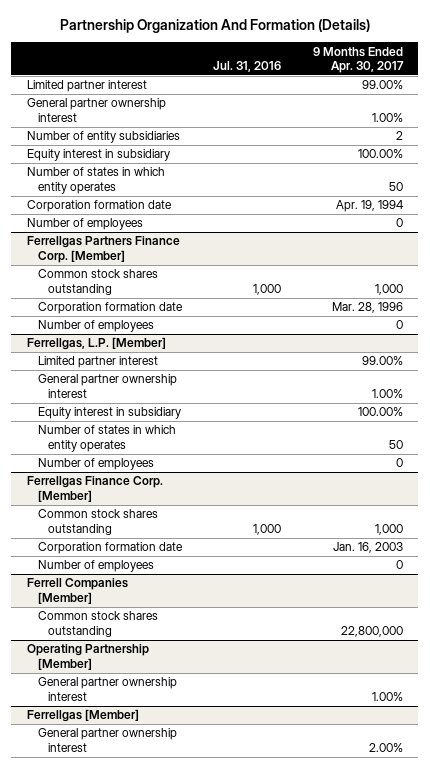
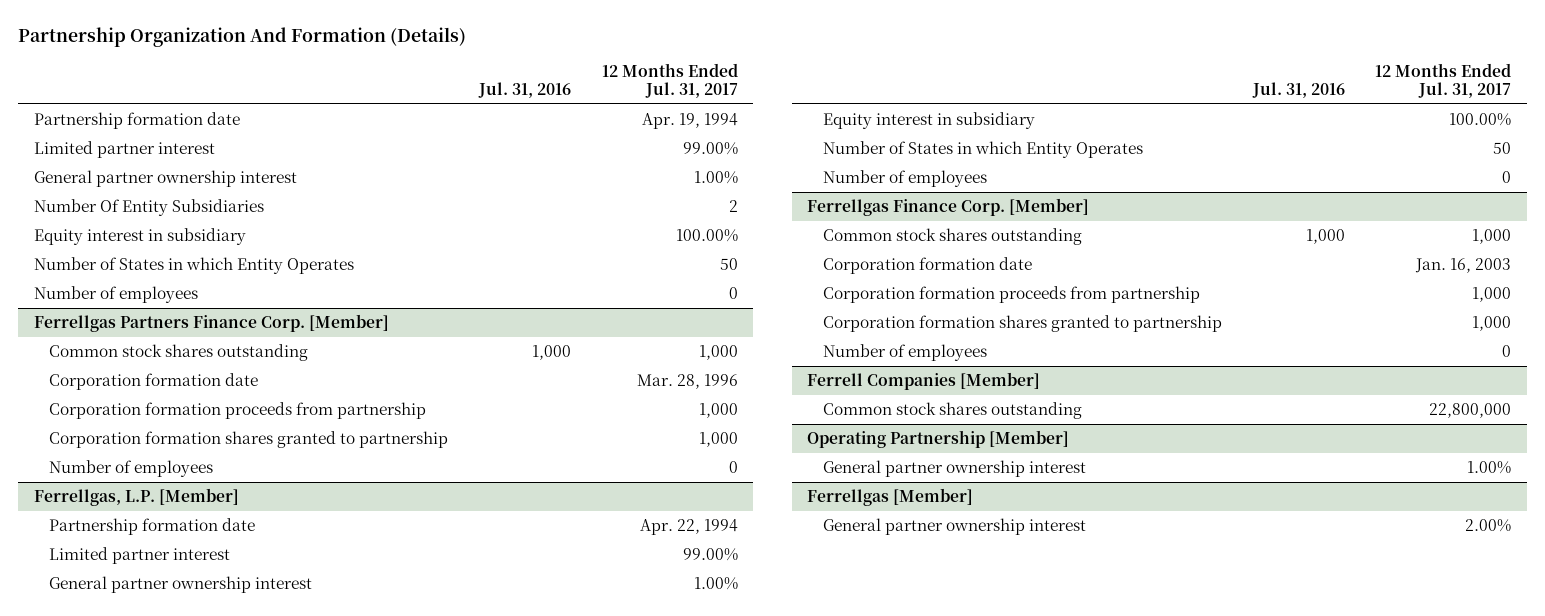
[312,46,404,74] 9 Months Ended Apr. 30, 2017 -> none
none -> [601,63,738,99] 12 Months Ended Jul. 31, 2017
none -> [33,111,240,129] Partnership formation date
[26,131,180,144] Number of entity subsidiaries -> [33,198,264,216] Number Of Entity Subsidiaries
[26,200,172,213] Corporation formation date -> none
[26,167,165,194] Number of states in which entity operates -> [33,256,354,274] Number of States in which Entity Operates
none -> [49,401,427,419] Corporation formation proceeds from partnership
none -> [49,430,449,448] Corporation formation shares granted to partnership
none -> [49,517,256,535] Partnership formation date
[37,425,176,452] Number of states in which entity operates -> [822,140,1143,158] Number of States in which Entity Operates
none -> [822,285,1200,303] Corporation formation proceeds from partnership
none -> [822,314,1222,332] Corporation formation shares granted to partnership

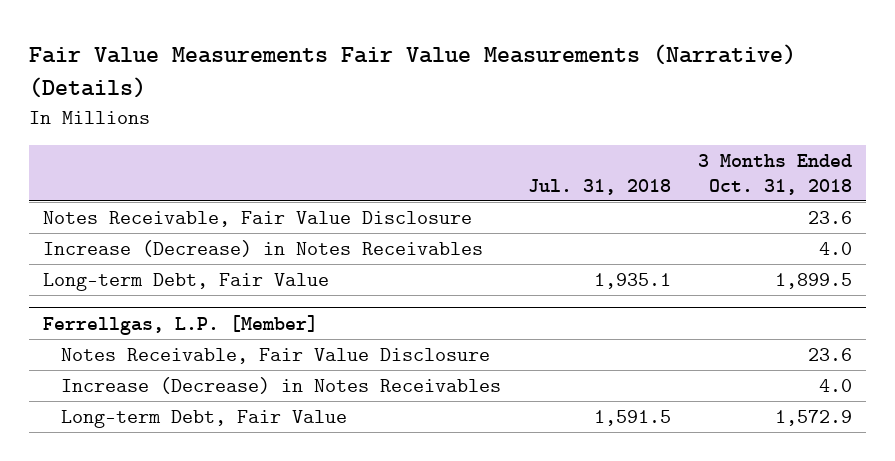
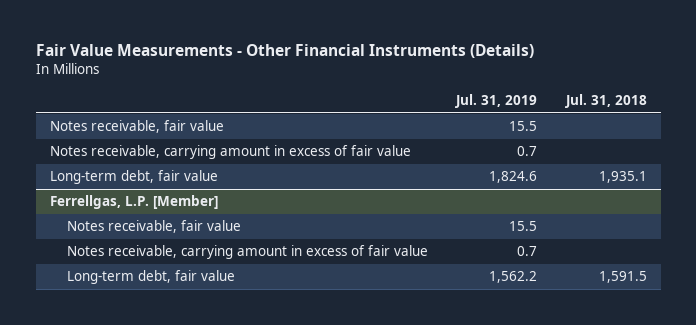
[28,43,796,98] Fair Value Measurements Fair Value Measurements (Narrative) (Details) -> [35,44,534,59] Fair Value Measurements - Other Financial Instruments (Details)
[698,154,853,195] 3 Months Ended Oct. 31, 2018 -> none
none -> [455,94,538,109] Jul. 31, 2019
[42,240,483,258] Increase (Decrease) in Notes Receivables -> none
[42,211,472,228] Notes Receivable, Fair Value Disclosure -> [49,120,224,134] Notes receivable, fair value
none -> [49,145,411,160] Notes receivable, carrying amount in excess of fair value
[42,273,329,292] Long-term Debt, Fair Value -> [49,170,218,185] Long-term debt, fair value
[60,377,501,395] Increase (Decrease) in Notes Receivables -> none
[60,348,490,365] Notes Receivable, Fair Value Disclosure -> [66,220,241,234] Notes receivable, fair value
none -> [66,245,428,260] Notes receivable, carrying amount in excess of fair value
[60,410,347,429] Long-term Debt, Fair Value -> [66,270,235,285] Long-term debt, fair value

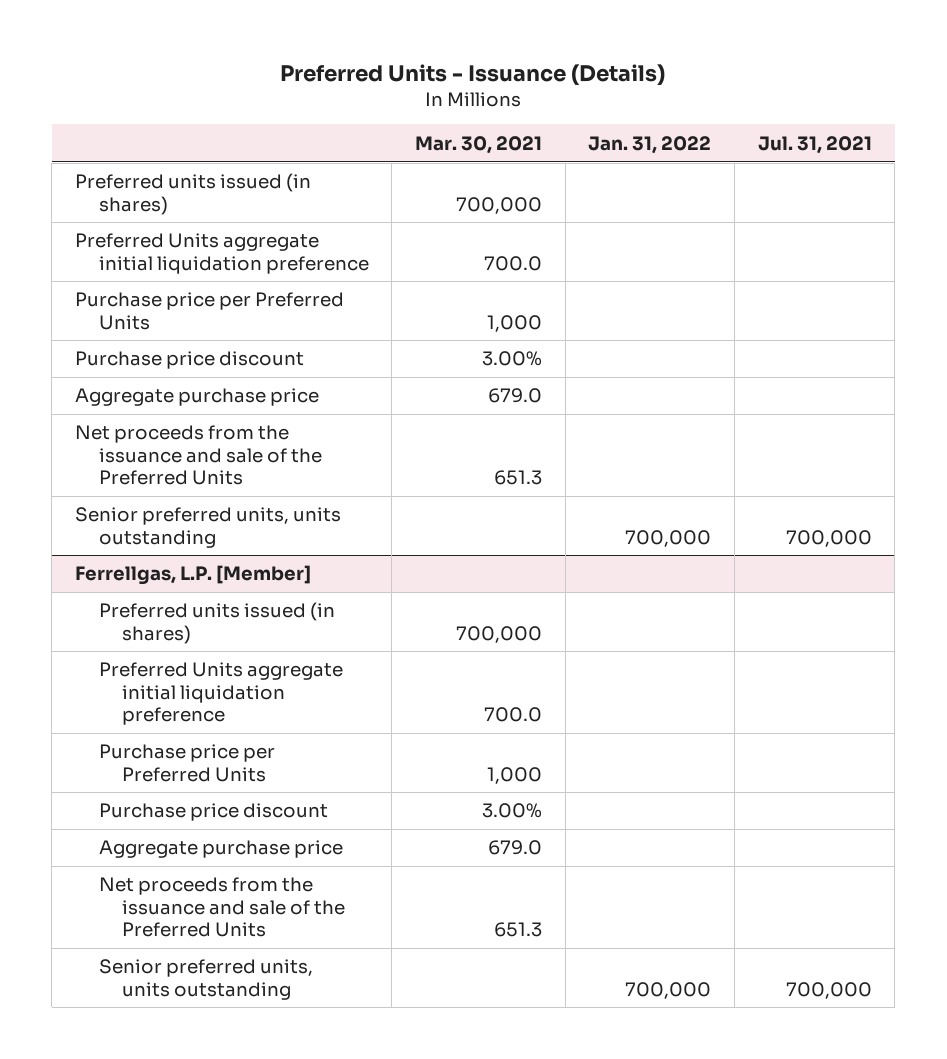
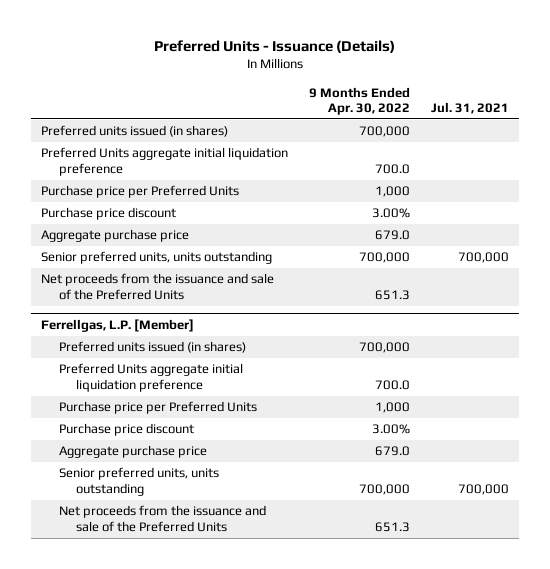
[415,135,543,154] Mar. 30, 2021 -> none
[588,135,712,154] Jan. 31, 2022 -> none
none -> [309,86,411,116] 9 Months Ended Apr. 30, 2022
[74,425,322,485] Net proceeds from the issuance and sale of the Preferred Units -> [41,273,275,300] Net proceeds from the issuance and sale of the Preferred Units
[98,877,346,937] Net proceeds from the issuance and sale of the Preferred Units -> [58,505,266,532] Net proceeds from the issuance and sale of the Preferred Units

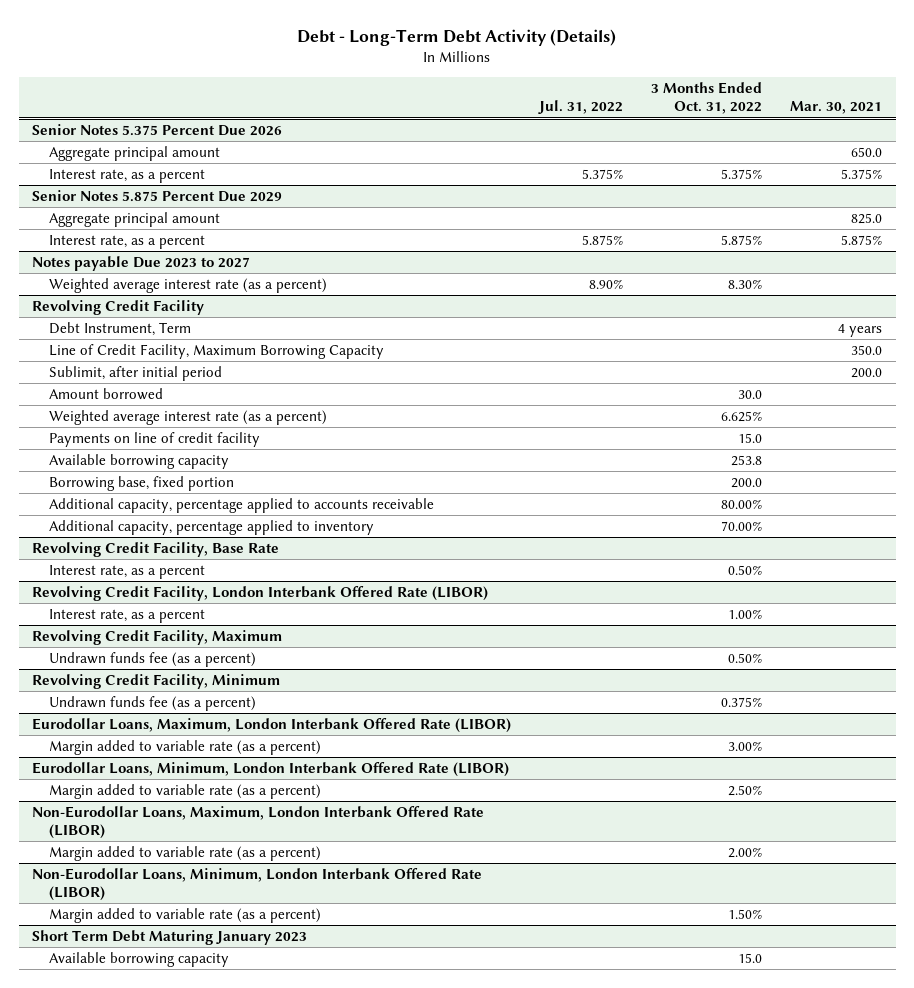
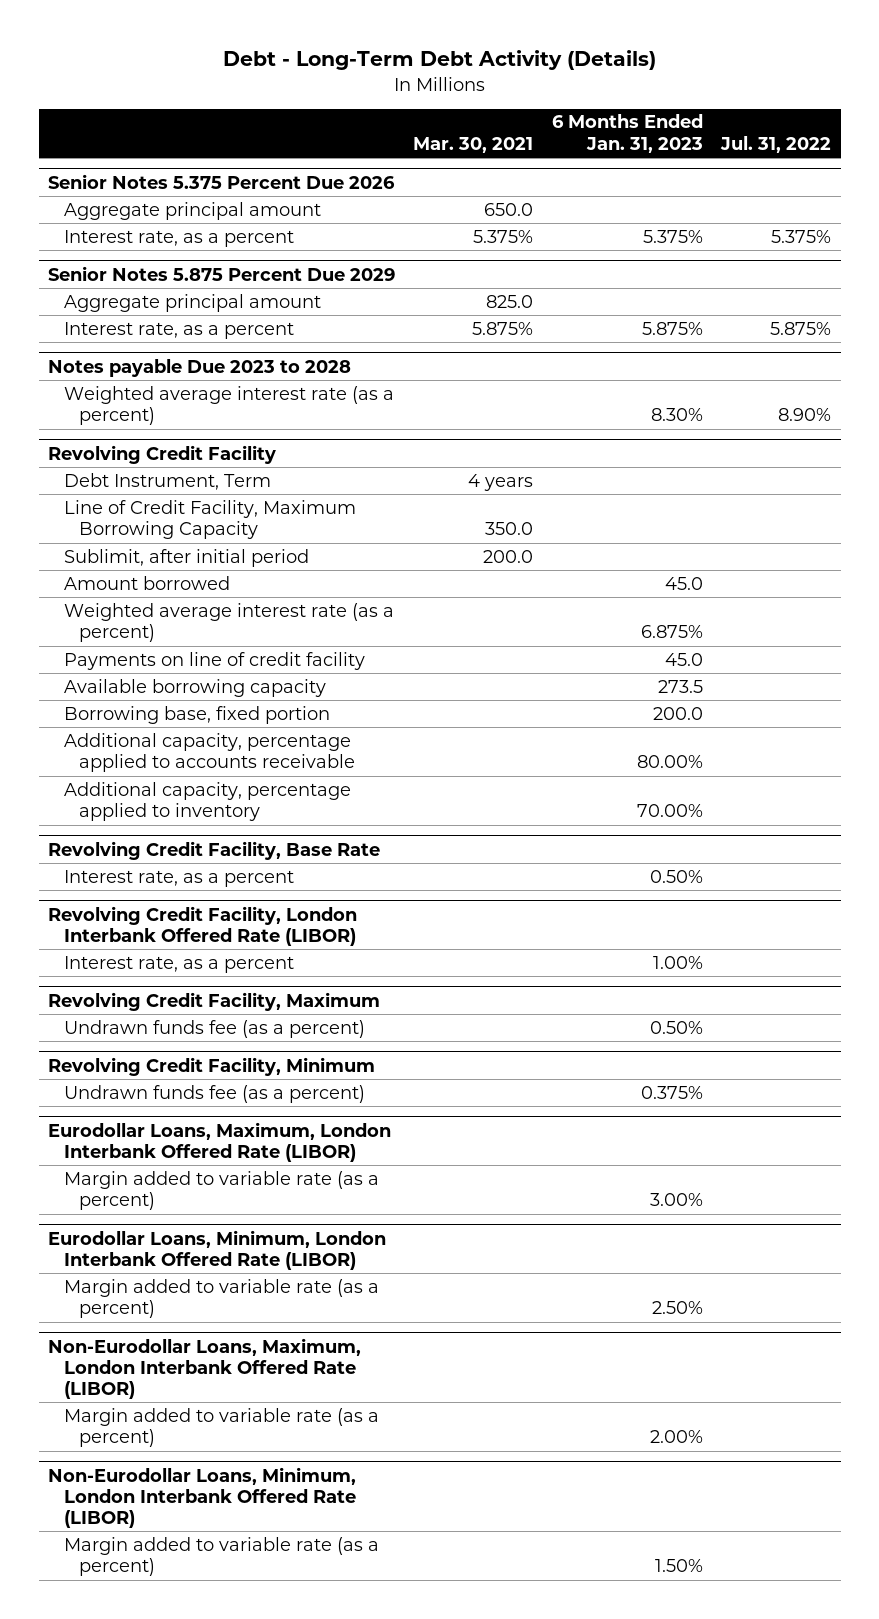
[651,82,763,115] 3 Months Ended Oct. 31, 2022 -> none
none -> [551,114,703,153] 6 Months Ended Jan. 31, 2023
[32,256,251,272] Notes payable Due 2023 to 2027 -> [47,358,351,377] Notes payable Due 2023 to 2028
[32,930,308,946] Short Term Debt Maturing January 2023 -> none
[49,952,230,968] Available borrowing capacity -> none

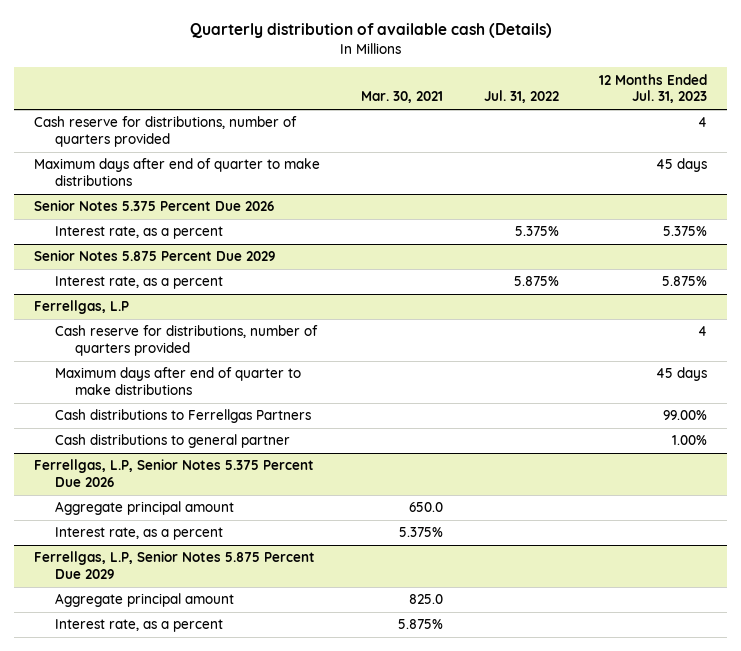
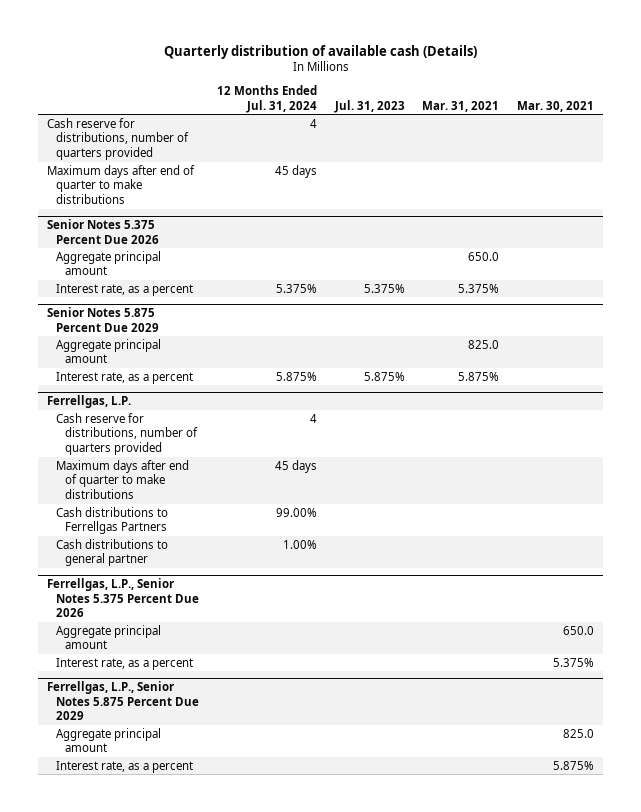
[483,90,559,104] Jul. 31, 2022 -> none
[599,73,708,104] 12 Months Ended Jul. 31, 2023 -> none
none -> [216,85,317,113] 12 Months Ended Jul. 31, 2024
none -> [333,99,405,113] Jul. 31, 2023
none -> [422,100,500,112] Mar. 31, 2021
none -> [55,250,161,276] Aggregate principal amount
none -> [55,338,161,364] Aggregate principal amount
[34,300,130,315] Ferrellgas, L.P -> [46,395,131,409] Ferrellgas, L.P.
[34,459,315,487] Ferrellgas, L.P, Senior Notes 5.375 Percent Due 2026 -> [46,578,199,618] Ferrellgas, L.P., Senior Notes 5.375 Percent Due 2026
[34,551,316,579] Ferrellgas, L.P, Senior Notes 5.875 Percent Due 2029 -> [46,681,199,721] Ferrellgas, L.P., Senior Notes 5.875 Percent Due 2029

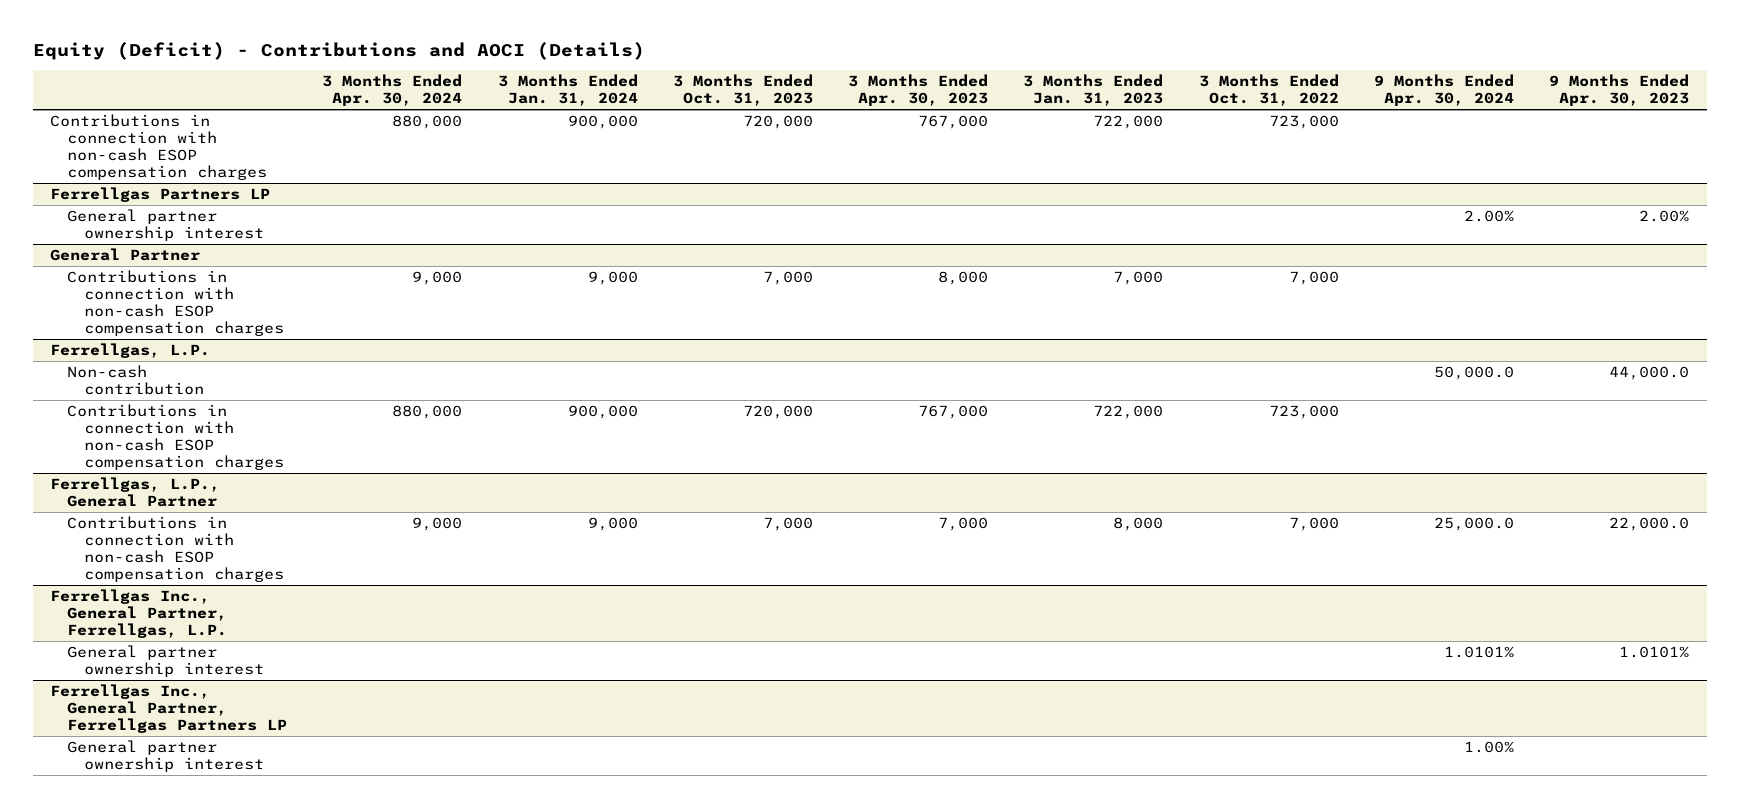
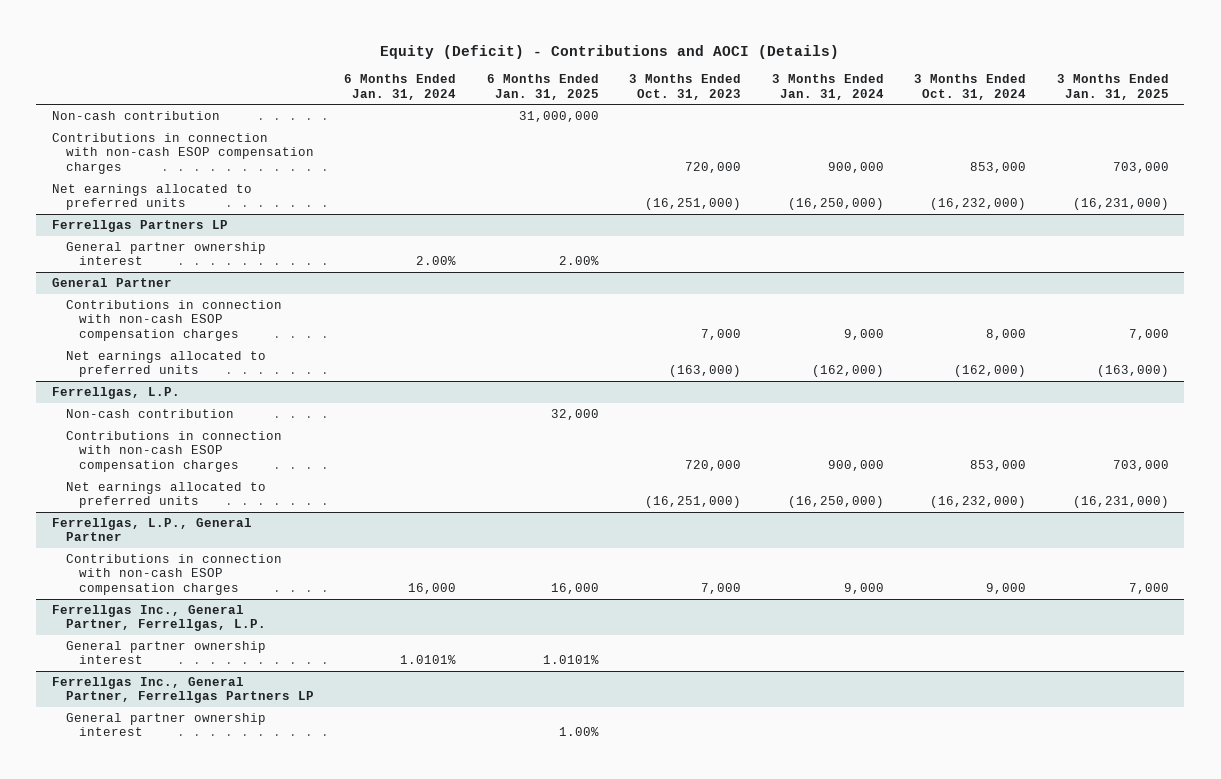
[322,74,463,107] 3 Months Ended Apr. 30, 2024 -> none
[848,74,989,107] 3 Months Ended Apr. 30, 2023 -> none
[1023,74,1164,107] 3 Months Ended Jan. 31, 2023 -> none
[1198,74,1339,107] 3 Months Ended Oct. 31, 2022 -> none
[1374,74,1515,107] 9 Months Ended Apr. 30, 2024 -> none
[1549,74,1690,107] 9 Months Ended Apr. 30, 2023 -> none
none -> [344,74,457,100] 6 Months Ended Jan. 31, 2024
none -> [486,74,599,100] 6 Months Ended Jan. 31, 2025
none -> [914,74,1027,100] 3 Months Ended Oct. 31, 2024
none -> [1056,74,1169,100] 3 Months Ended Jan. 31, 2025
none -> [51,110,220,120] Non-cash contribution
none -> [51,183,252,211] Net earnings allocated to preferred units
none -> [65,350,266,378] Net earnings allocated to preferred units
none -> [65,481,266,509] Net earnings allocated to preferred units

